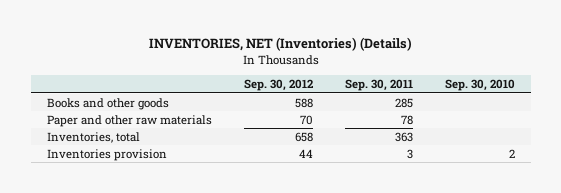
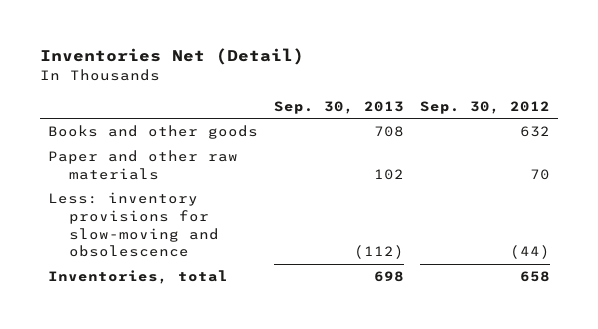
[148,37,412,52] INVENTORIES, NET (Inventories) (Details) -> [40,48,305,66] Inventories Net (Detail)
[344,79,413,92] Sep. 30, 2011 -> none
[444,79,515,92] Sep. 30, 2010 -> none
none -> [274,100,405,114] Sep. 30, 2013
[294,97,313,108] 588 -> [520,126,551,138] 632
none -> [48,192,220,258] Less: inventory provisions for slow-moving and obsolescence
[46,148,167,161] Inventories provision -> none

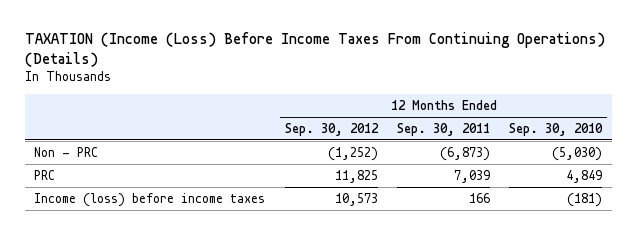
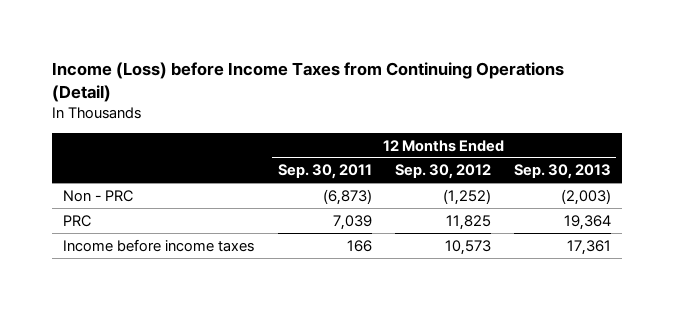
[24,32,605,68] TAXATION (Income (Loss) Before Income Taxes From Continuing Operations) (Details) -> [51,62,564,103] Income (Loss) before Income Taxes from Continuing Operations (Detail)
[509,122,604,136] Sep. 30, 2010 -> none
none -> [513,164,611,180] Sep. 30, 2013
[34,192,266,207] Income (loss) before income taxes -> [63,238,255,252] Income before income taxes

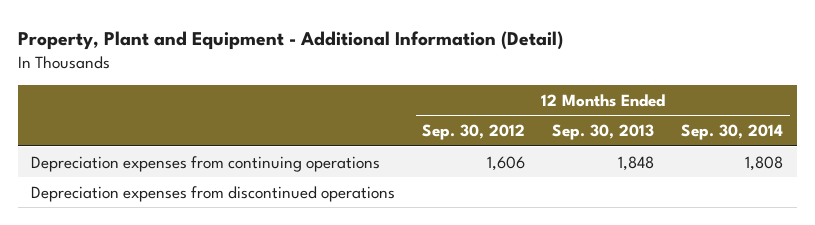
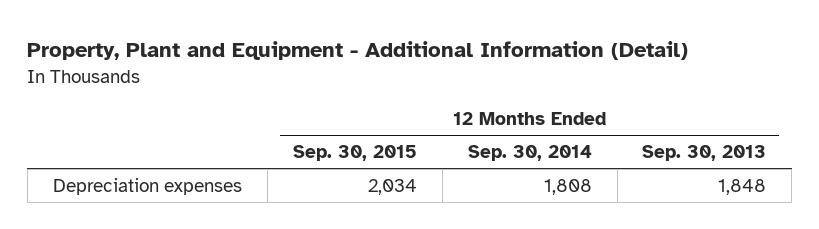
[422,124,526,141] Sep. 30, 2012 -> none
none -> [292,145,417,162] Sep. 30, 2015
[31,185,396,202] Depreciation expenses from discontinued operations -> none
[31,155,381,172] Depreciation expenses from continuing operations -> [52,178,242,196] Depreciation expenses

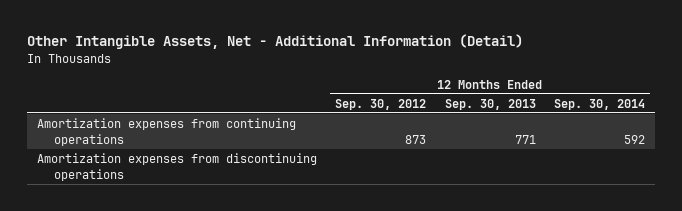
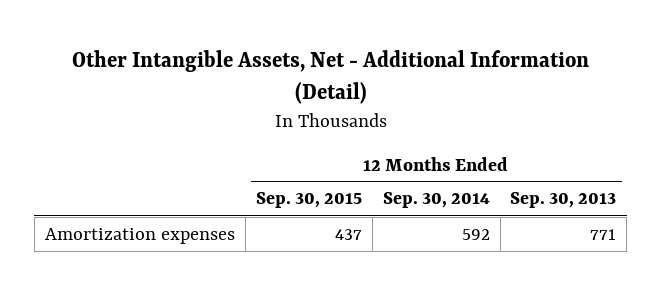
[335,98,427,110] Sep. 30, 2012 -> none
none -> [255,192,362,209] Sep. 30, 2015
[36,152,317,181] Amortization expenses from discontinuing operations -> none
[36,117,296,146] Amortization expenses from continuing operations -> [44,227,235,244] Amortization expenses

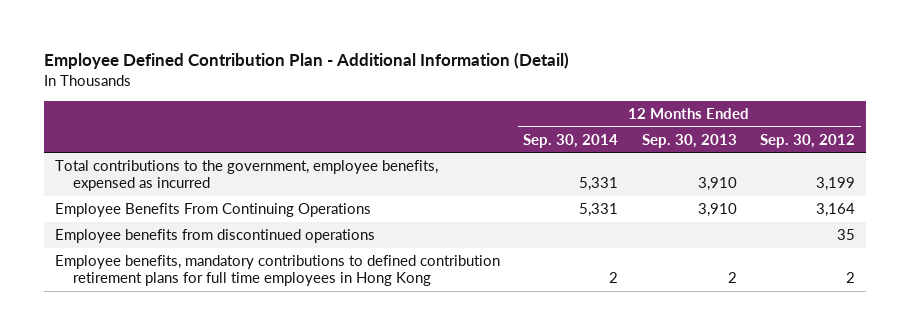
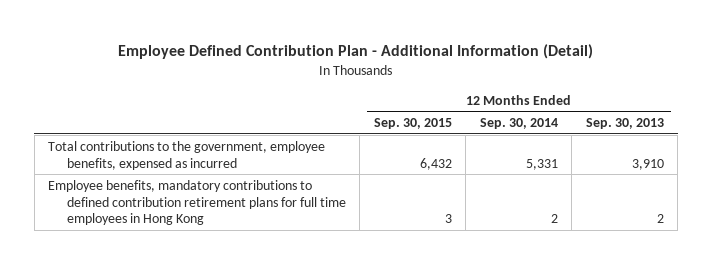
[759,133,855,148] Sep. 30, 2012 -> none
none -> [373,118,452,130] Sep. 30, 2015
[55,203,372,218] Employee Benefits From Continuing Operations -> none
[55,229,376,244] Employee benefits from discontinued operations -> none

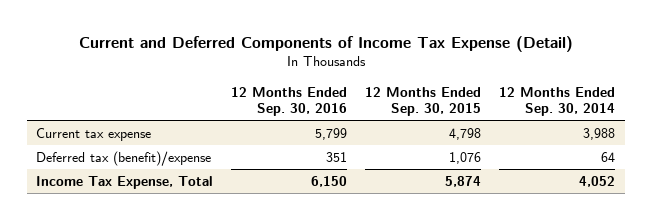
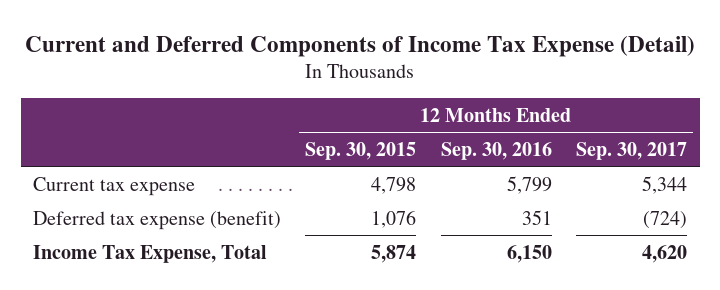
[499,86,616,117] 12 Months Ended Sep. 30, 2014 -> none
none -> [576,141,688,160] Sep. 30, 2017
[36,150,212,166] Deferred tax (benefit)/expense -> [32,210,281,230] Deferred tax expense (benefit)

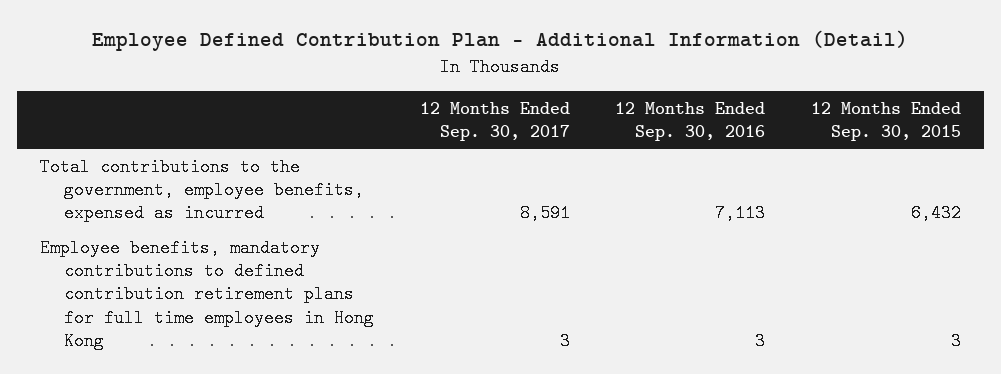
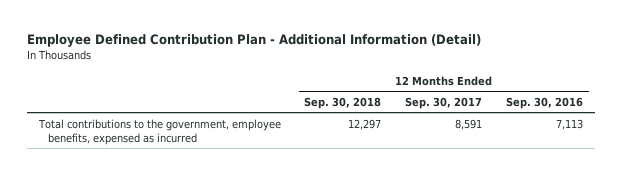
[811,101,962,141] 12 Months Ended Sep. 30, 2015 -> none
none -> [304,96,382,109] Sep. 30, 2018
[39,238,374,350] Employee benefits, mandatory contributions to defined contribution retirement plans for full time employees in Hong Kong -> none

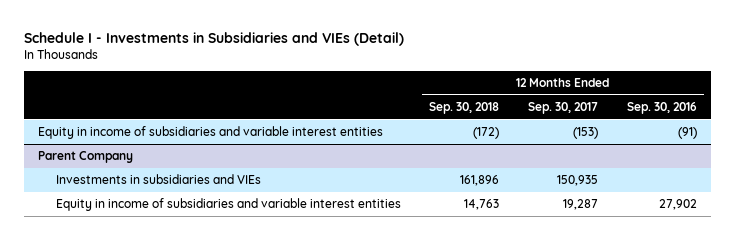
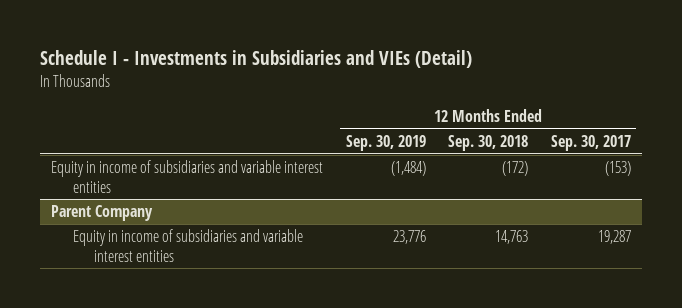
[626,102,697,115] Sep. 30, 2016 -> none
none -> [345,134,426,151] Sep. 30, 2019
[55,174,261,185] Investments in subsidiaries and VIEs -> none

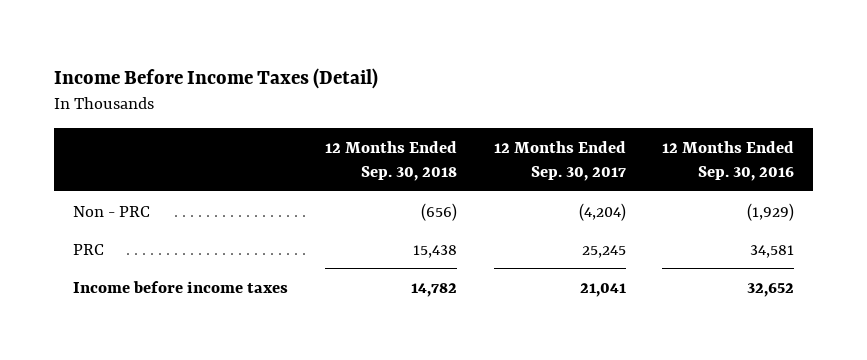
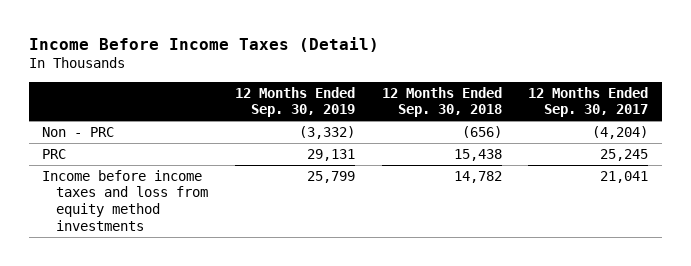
[662,140,795,182] 12 Months Ended Sep. 30, 2016 -> none
none -> [234,86,355,118] 12 Months Ended Sep. 30, 2019
[72,280,288,293] Income before income taxes -> [42,169,209,231] Income before income taxes and loss from equity method investments

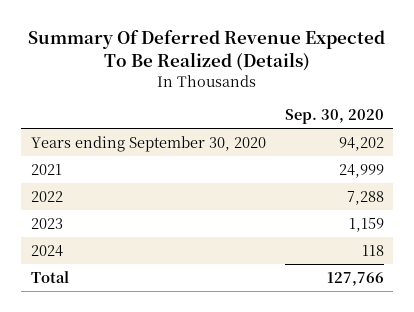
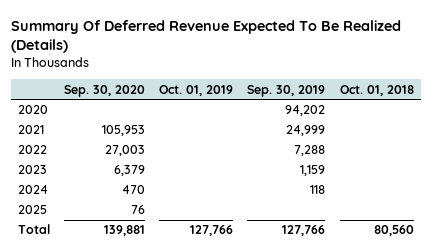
none -> [159,84,234,96] Oct. 01, 2019
none -> [247,84,326,97] Sep. 30, 2019
none -> [339,84,414,96] Oct. 01, 2018
[30,135,266,152] Years ending September 30, 2020 -> none
none -> [18,105,49,115] 2020
[338,163,384,178] 24,999 -> [102,125,146,137] 105,953
[346,190,384,205] 7,288 -> [105,145,146,157] 27,003
[348,217,384,232] 1,159 -> [114,165,146,177] 6,379
[361,244,384,256] 118 -> [122,185,146,195] 470
none -> [18,205,48,215] 2025
[326,271,384,286] 127,766 -> [104,225,146,237] 139,881

